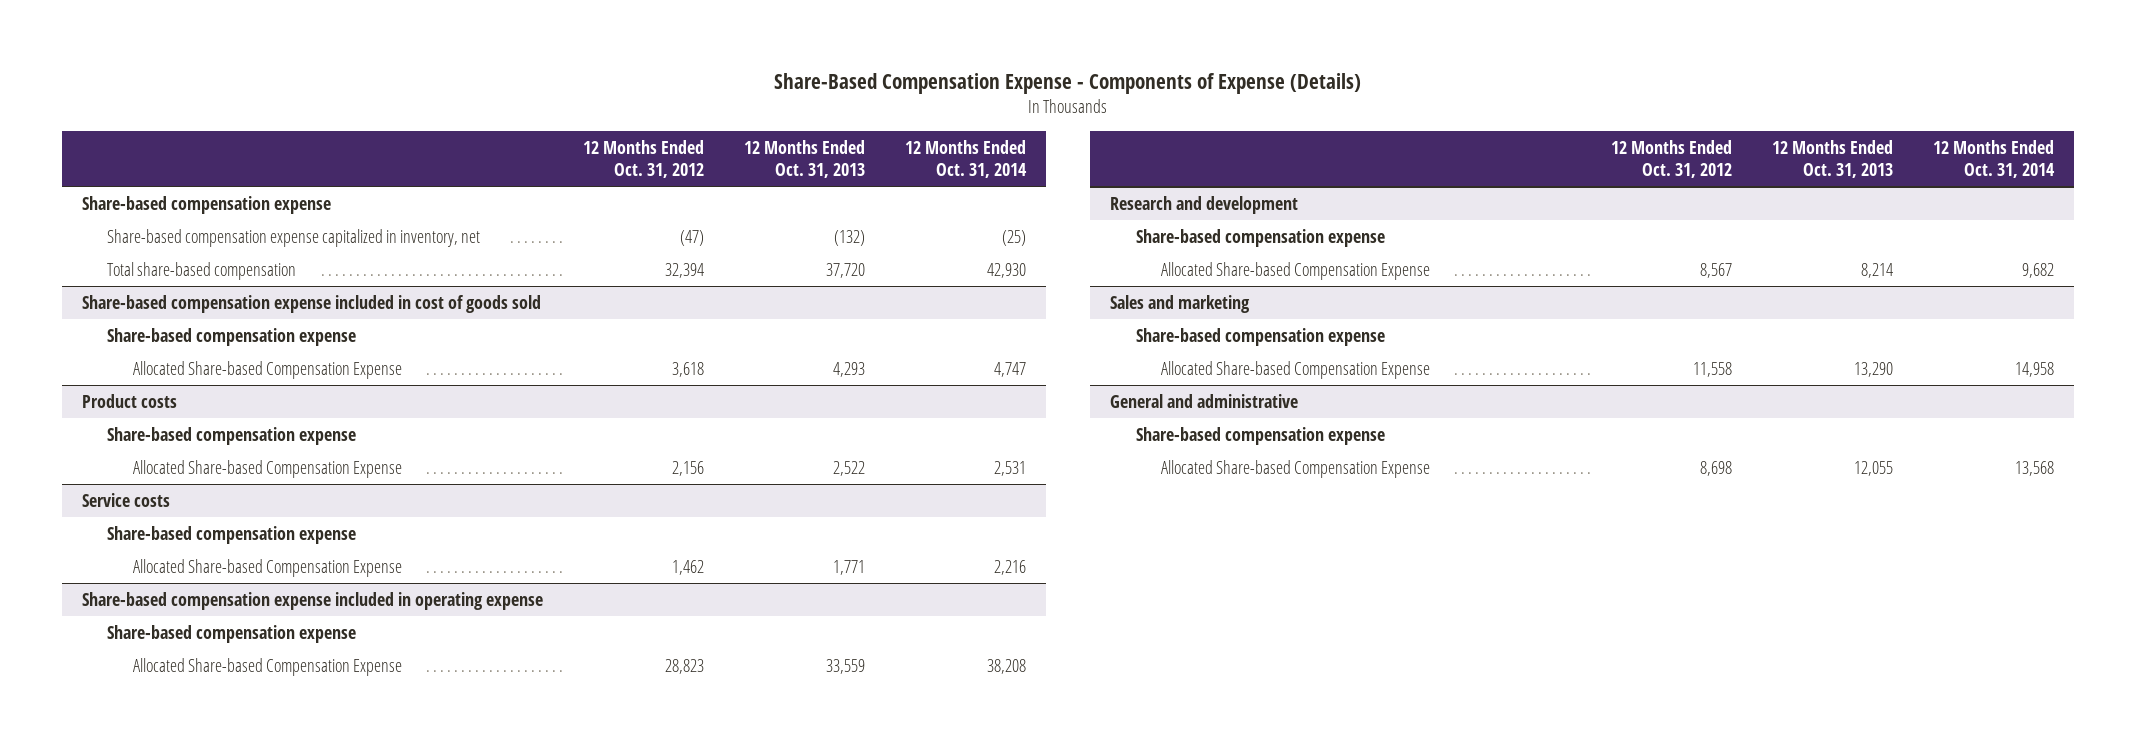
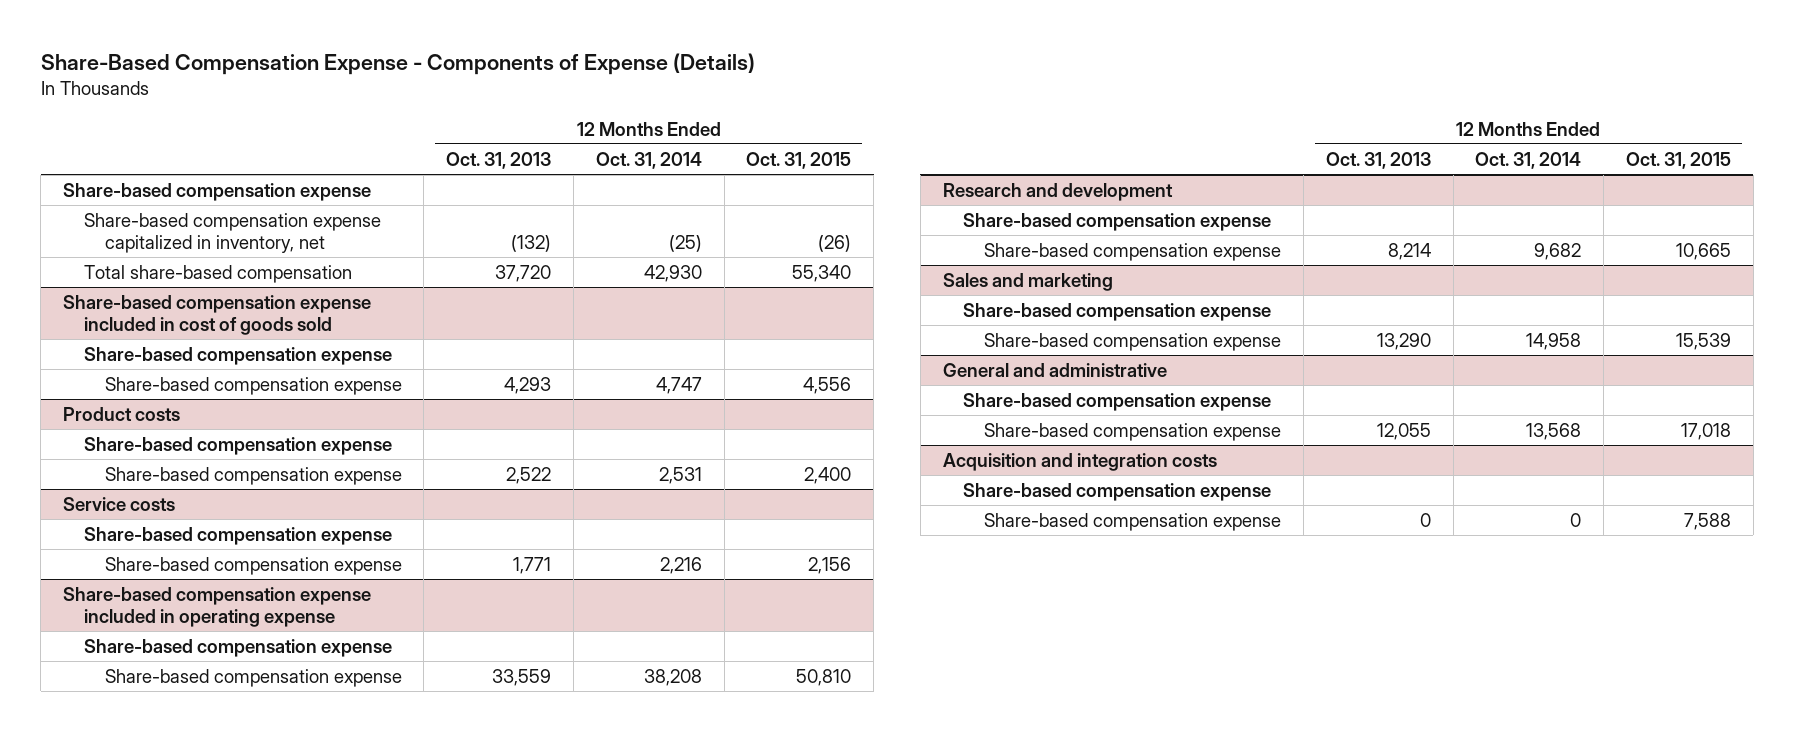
[582,140,704,178] 12 Months Ended Oct. 31, 2012 -> none
none -> [746,151,852,169] Oct. 31, 2015
[132,361,402,380] Allocated Share-based Compensation Expense -> [104,377,402,396] Share-based compensation expense
[132,460,402,479] Allocated Share-based Compensation Expense -> [104,467,402,486] Share-based compensation expense
[132,559,402,578] Allocated Share-based Compensation Expense -> [104,557,402,576] Share-based compensation expense
[132,658,402,677] Allocated Share-based Compensation Expense -> [104,669,402,688] Share-based compensation expense
[1161,262,1431,281] Allocated Share-based Compensation Expense -> [984,243,1282,262] Share-based compensation expense
[1161,361,1431,380] Allocated Share-based Compensation Expense -> [984,333,1282,352] Share-based compensation expense
[1161,460,1431,479] Allocated Share-based Compensation Expense -> [984,423,1282,442] Share-based compensation expense
none -> [942,453,1217,472] Acquisition and integration costs
none -> [963,483,1272,502] Share-based compensation expense
none -> [984,513,1282,532] Share-based compensation expense

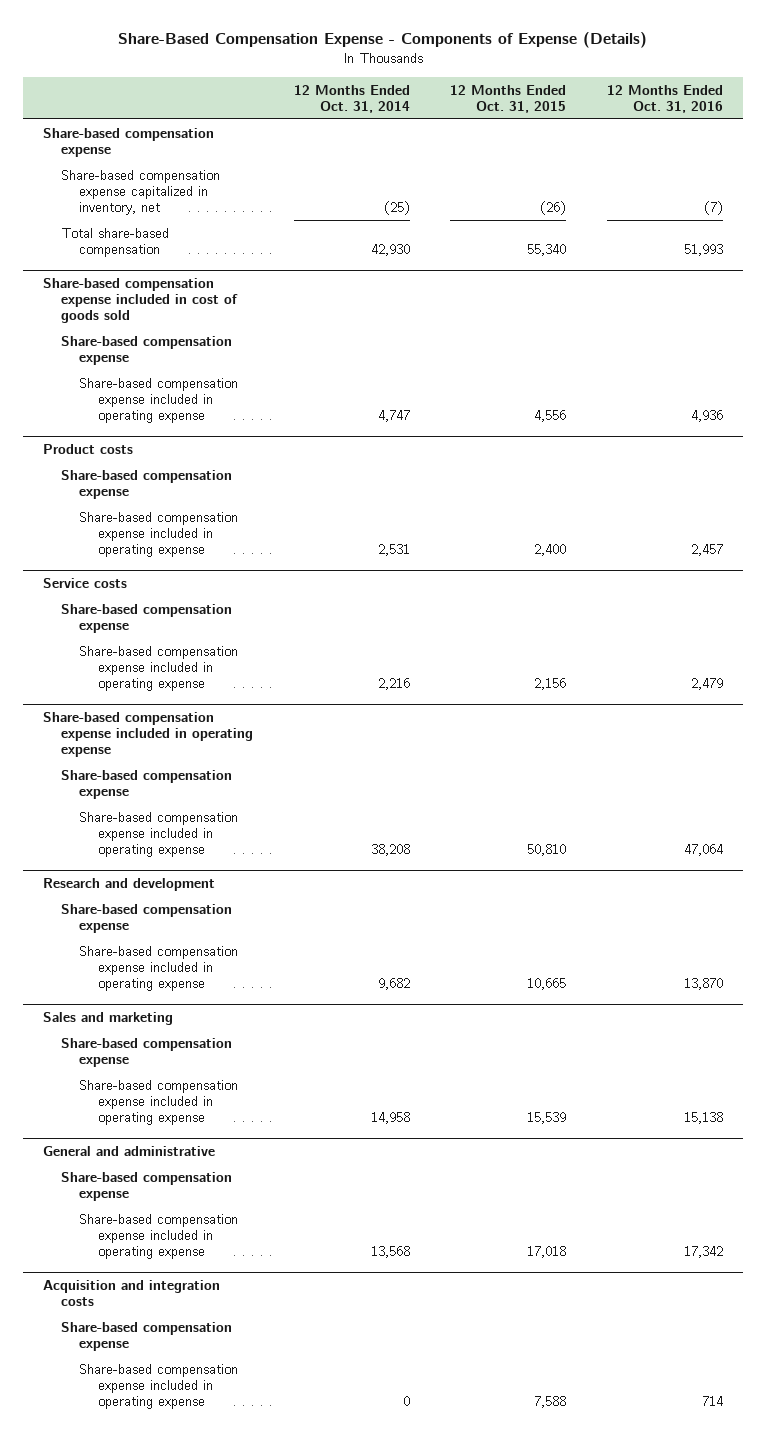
[446,151,552,169] Oct. 31, 2013 -> none
none -> [607,84,724,113] 12 Months Ended Oct. 31, 2016
[104,377,402,396] Share-based compensation expense -> [79,377,239,424] Share-based compensation expense included in operating expense
[104,467,402,486] Share-based compensation expense -> [79,511,239,558] Share-based compensation expense included in operating expense
[104,557,402,576] Share-based compensation expense -> [79,645,239,692] Share-based compensation expense included in operating expense
[104,669,402,688] Share-based compensation expense -> [79,811,239,858] Share-based compensation expense included in operating expense
[984,243,1282,262] Share-based compensation expense -> [79,945,239,992] Share-based compensation expense included in operating expense
[984,333,1282,352] Share-based compensation expense -> [79,1079,239,1126] Share-based compensation expense included in operating expense
[984,423,1282,442] Share-based compensation expense -> [79,1213,239,1260] Share-based compensation expense included in operating expense
[984,513,1282,532] Share-based compensation expense -> [79,1363,239,1410] Share-based compensation expense included in operating expense

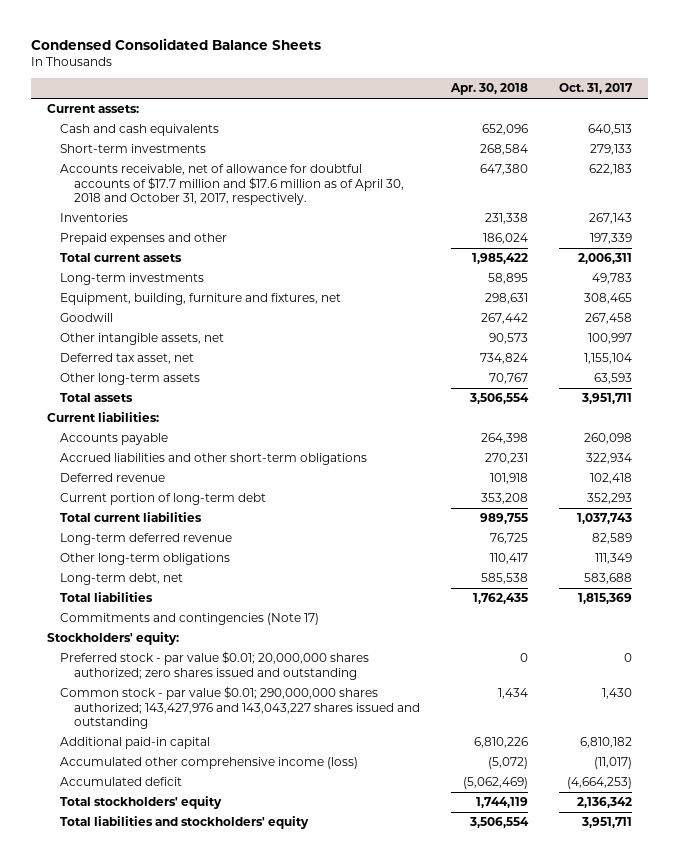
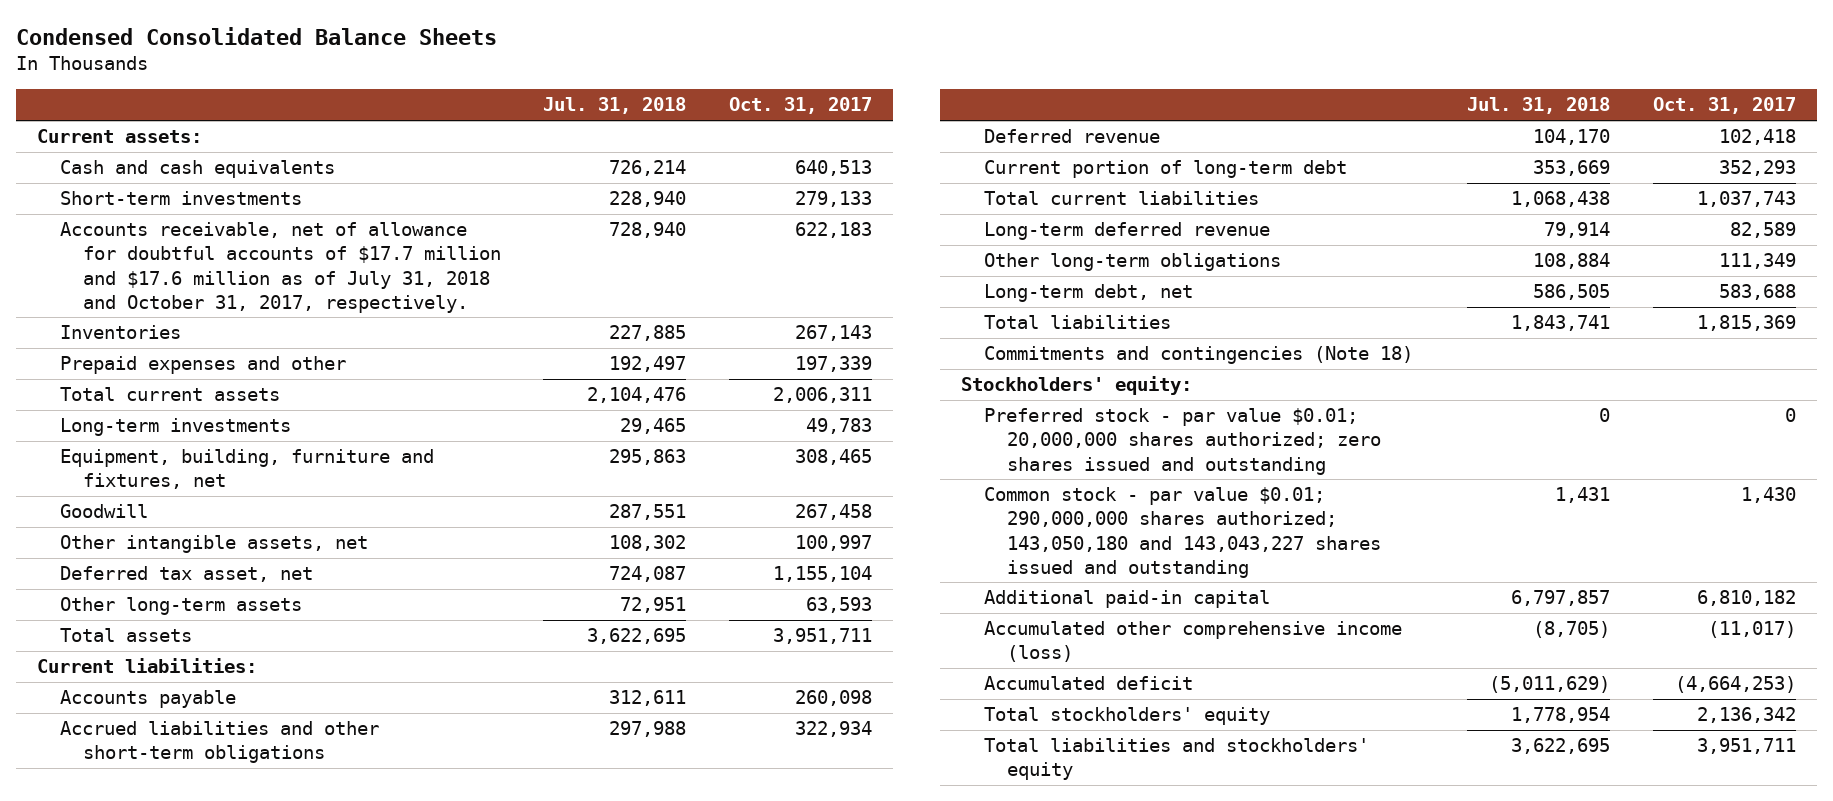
[449,83,528,96] Apr. 30, 2018 -> none
none -> [543,97,687,115] Jul. 31, 2018
[60,164,404,206] Accounts receivable, net of allowance for doubtful accounts of $17.7 million and $17.6 million as of April 30, 2018 and October 31, 2017, respectively. -> [59,222,501,313] Accounts receivable, net of allowance for doubtful accounts of $17.7 million and $17.6 million as of July 31, 2018 and October 31, 2017, respectively.
[60,613,320,626] Commitments and contingencies (Note 17) -> [983,346,1413,365] Commitments and contingencies (Note 18)
[60,686,420,730] Common stock - par value $0.01; 290,000,000 shares authorized; 143,427,976 and 143,043,227 shares issued and outstanding -> [983,487,1381,578] Common stock - par value $0.01; 290,000,000 shares authorized; 143,050,180 and 143,043,227 shares issued and outstanding

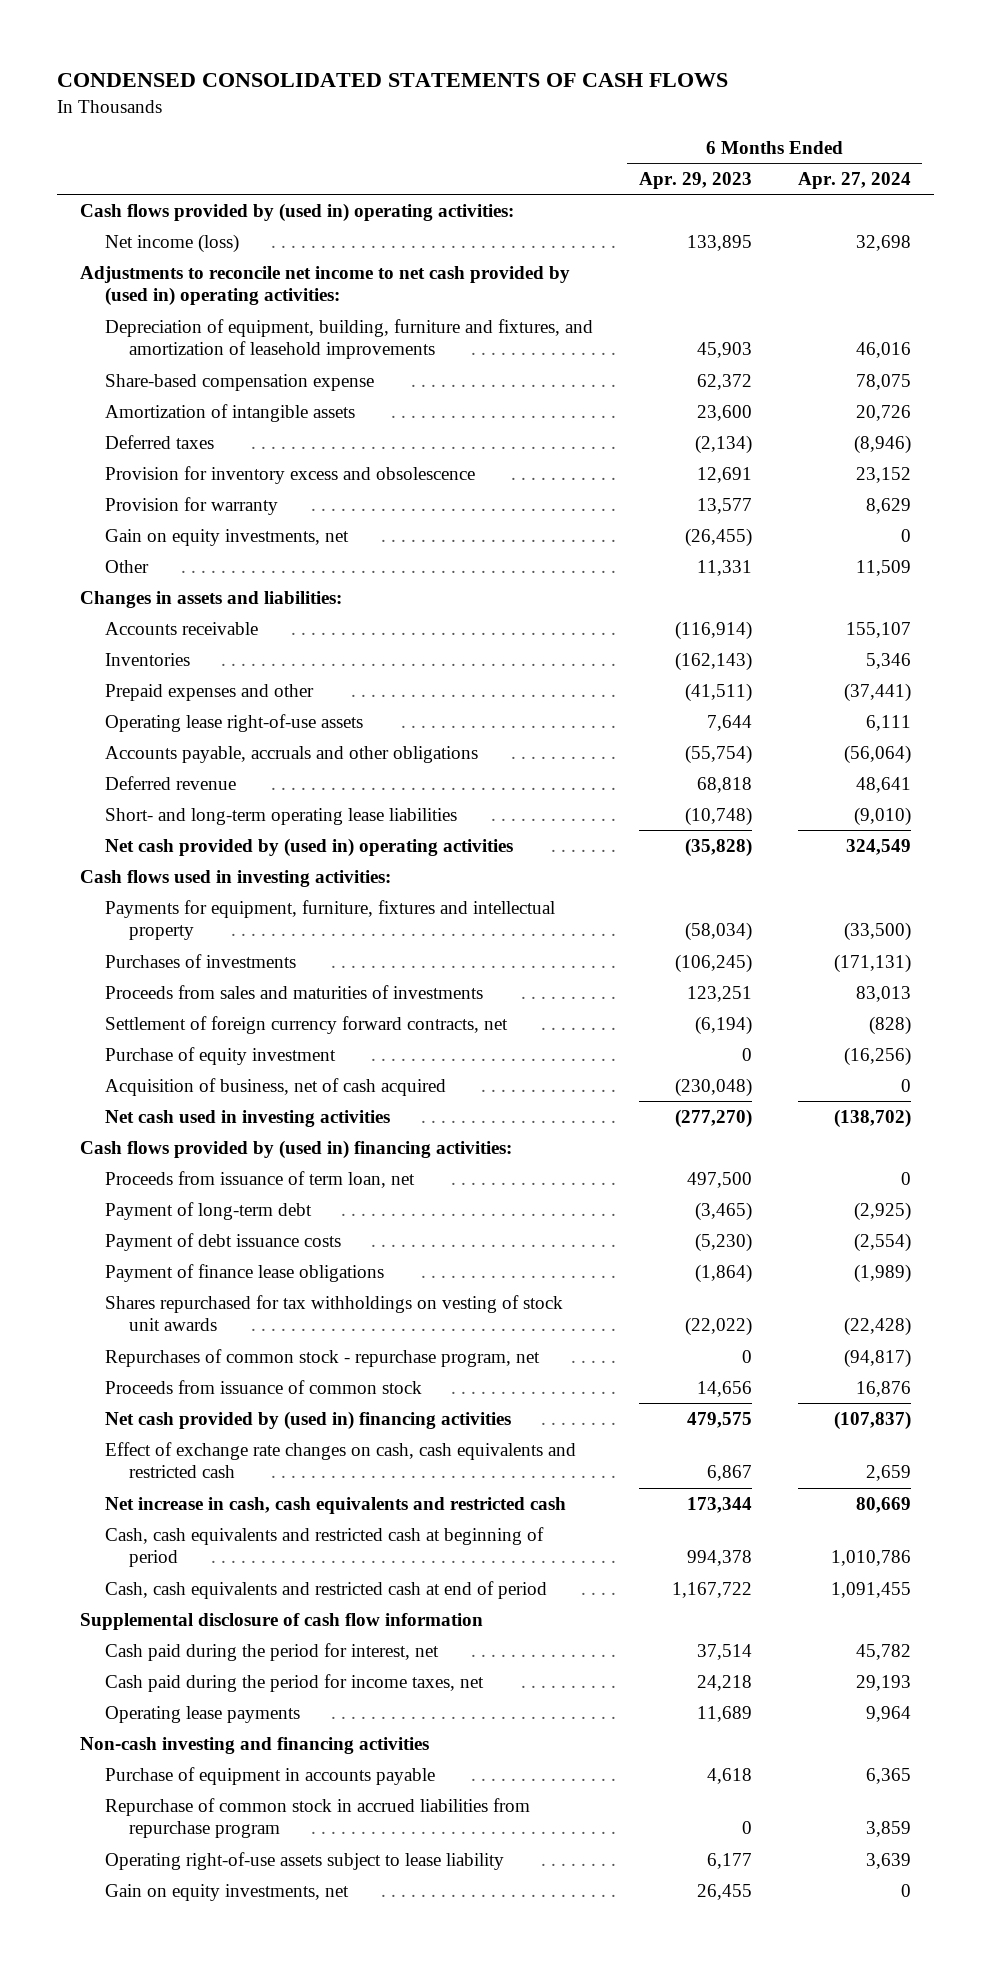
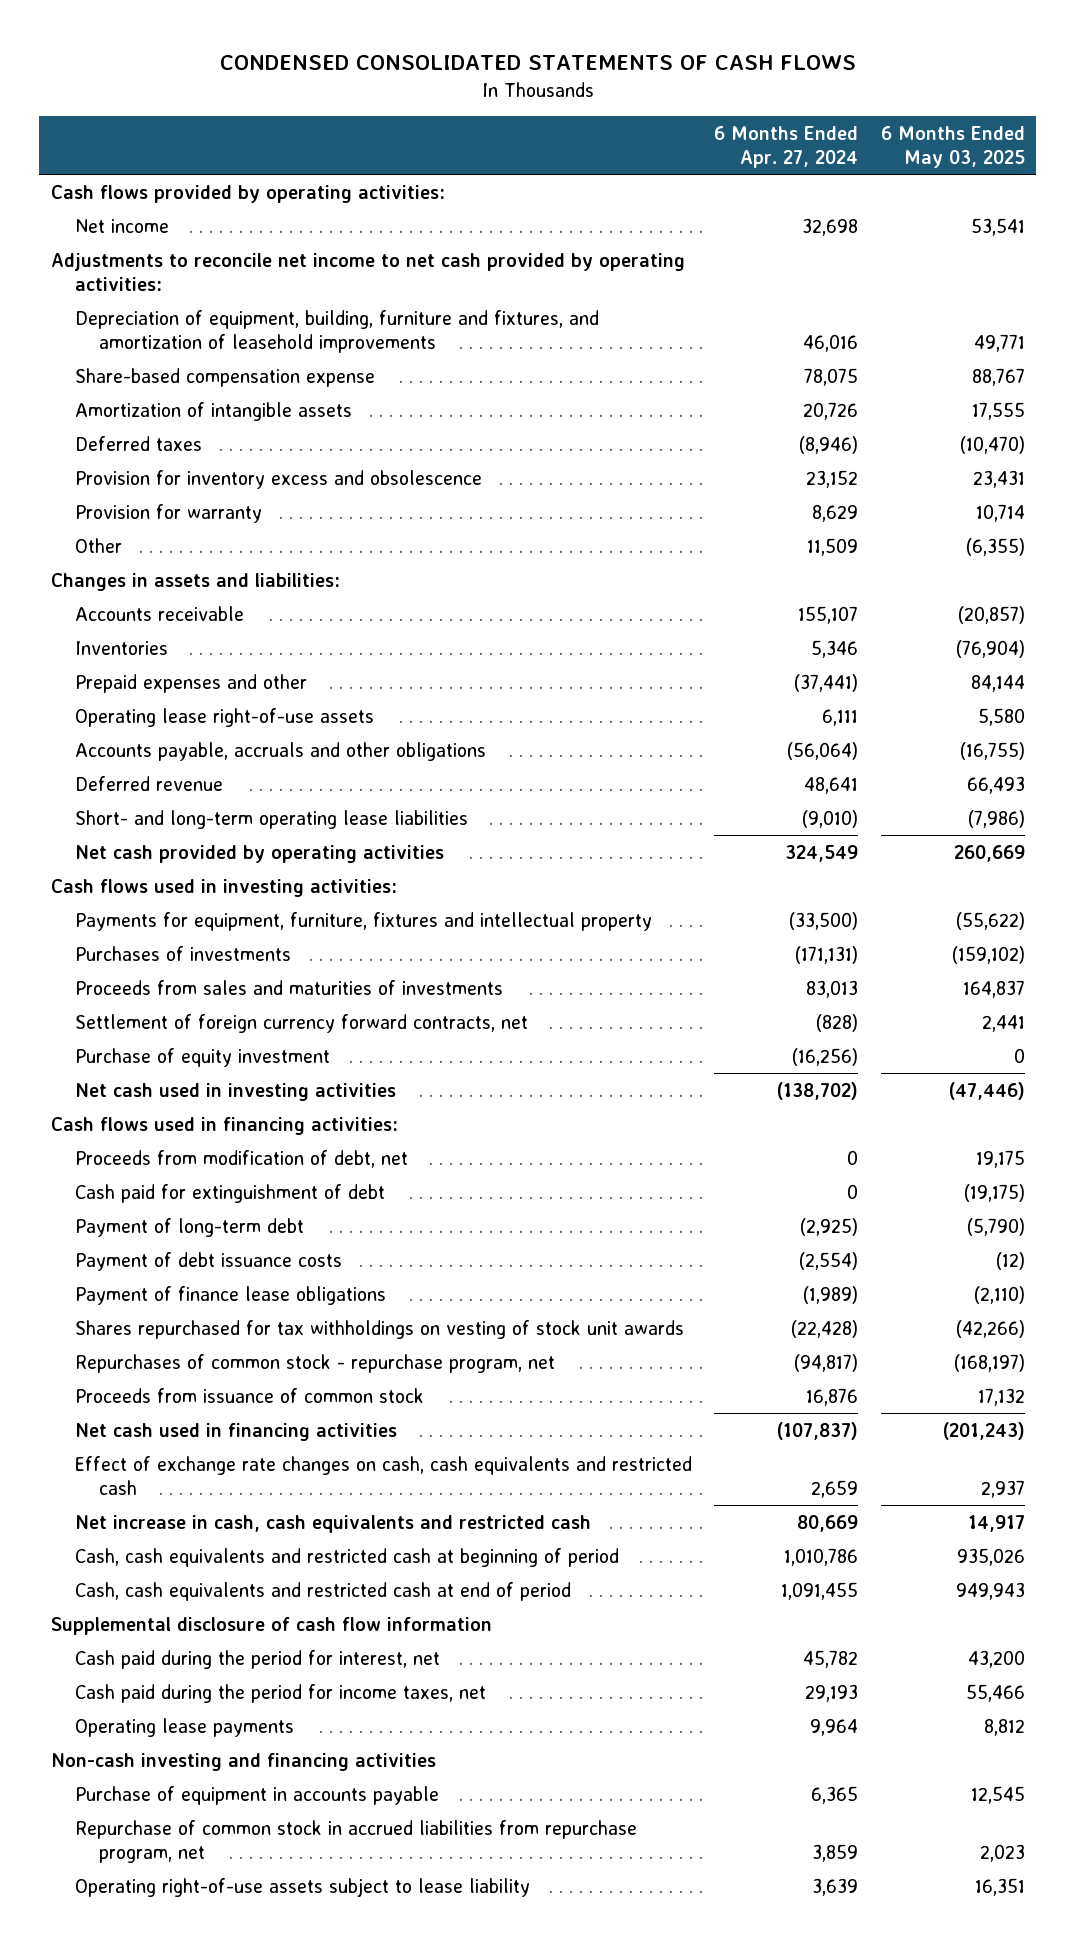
[638,171,752,189] Apr. 29, 2023 -> none
none -> [880,126,1025,169] 6 Months Ended May 03, 2025
[80,202,515,222] Cash flows provided by (used in) operating activities: -> [50,184,445,203] Cash flows provided by operating activities:
[104,233,239,253] Net income (loss) -> [74,218,169,233] Net income
[80,265,571,307] Adjustments to reconcile net income to net cash provided by (used in) operating activities: -> [50,252,685,291] Adjustments to reconcile net income to net cash provided by operating activities:
[104,528,349,546] Gain on equity investments, net -> none
[104,837,513,857] Net cash provided by (used in) operating activities -> [74,844,444,863] Net cash provided by operating activities
[104,1077,446,1096] Acquisition of business, net of cash acquired -> none
[104,1170,415,1188] Proceeds from issuance of term loan, net -> none
[80,1139,513,1159] Cash flows provided by (used in) financing activities: -> [50,1116,398,1135] Cash flows used in financing activities:
none -> [74,1149,408,1168] Proceeds from modification of debt, net
none -> [74,1183,385,1203] Cash paid for extinguishment of debt
[104,1410,511,1430] Net cash provided by (used in) financing activities -> [74,1422,397,1441] Net cash used in financing activities
[104,1797,530,1839] Repurchase of common stock in accrued liabilities from repurchase program -> [74,1819,637,1863] Repurchase of common stock in accrued liabilities from repurchase program, net
[104,1883,349,1901] Gain on equity investments, net -> none

